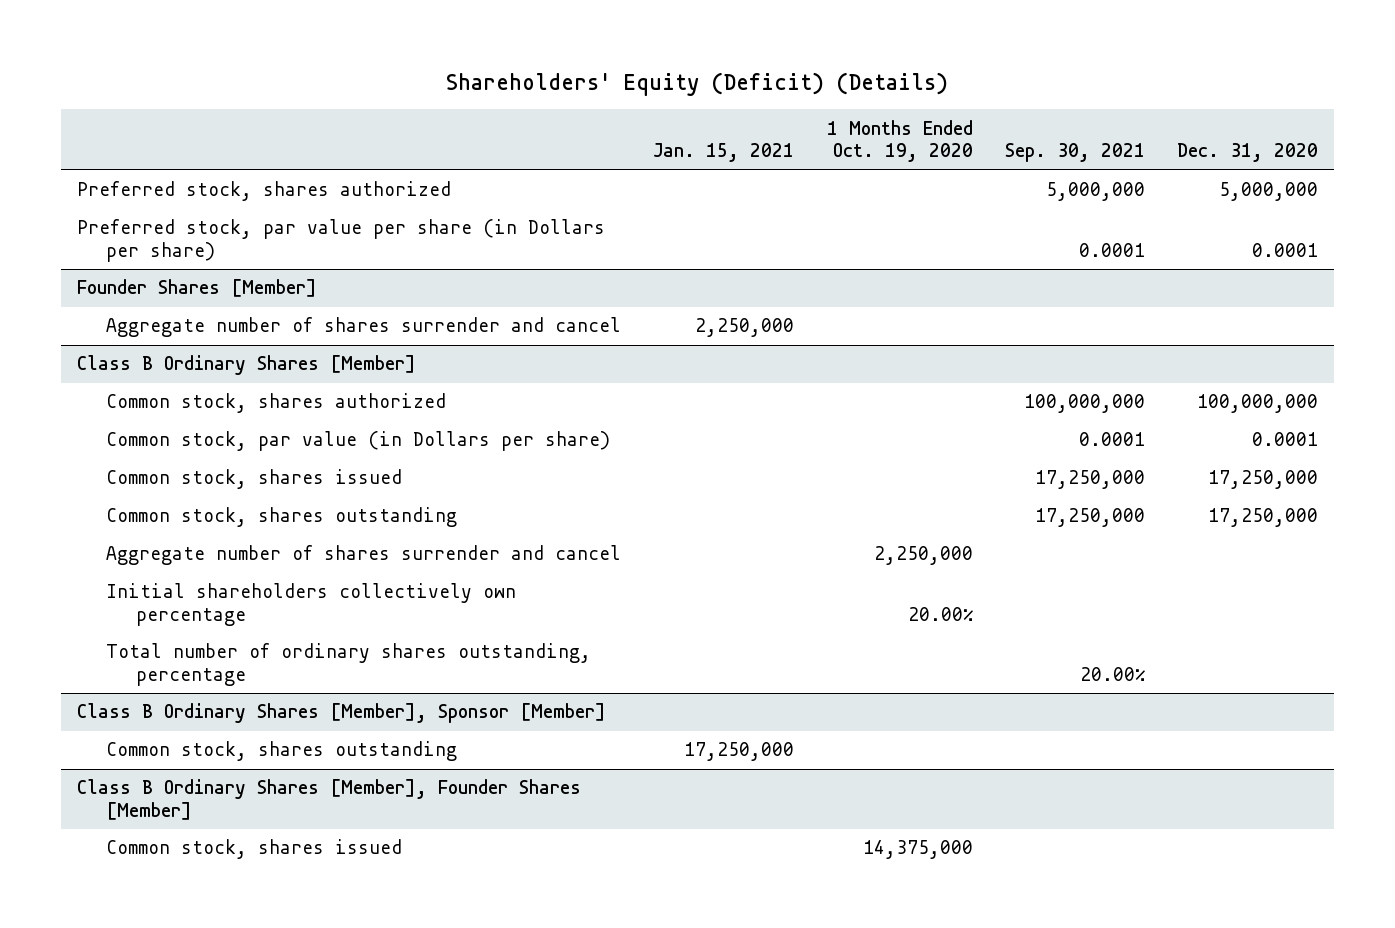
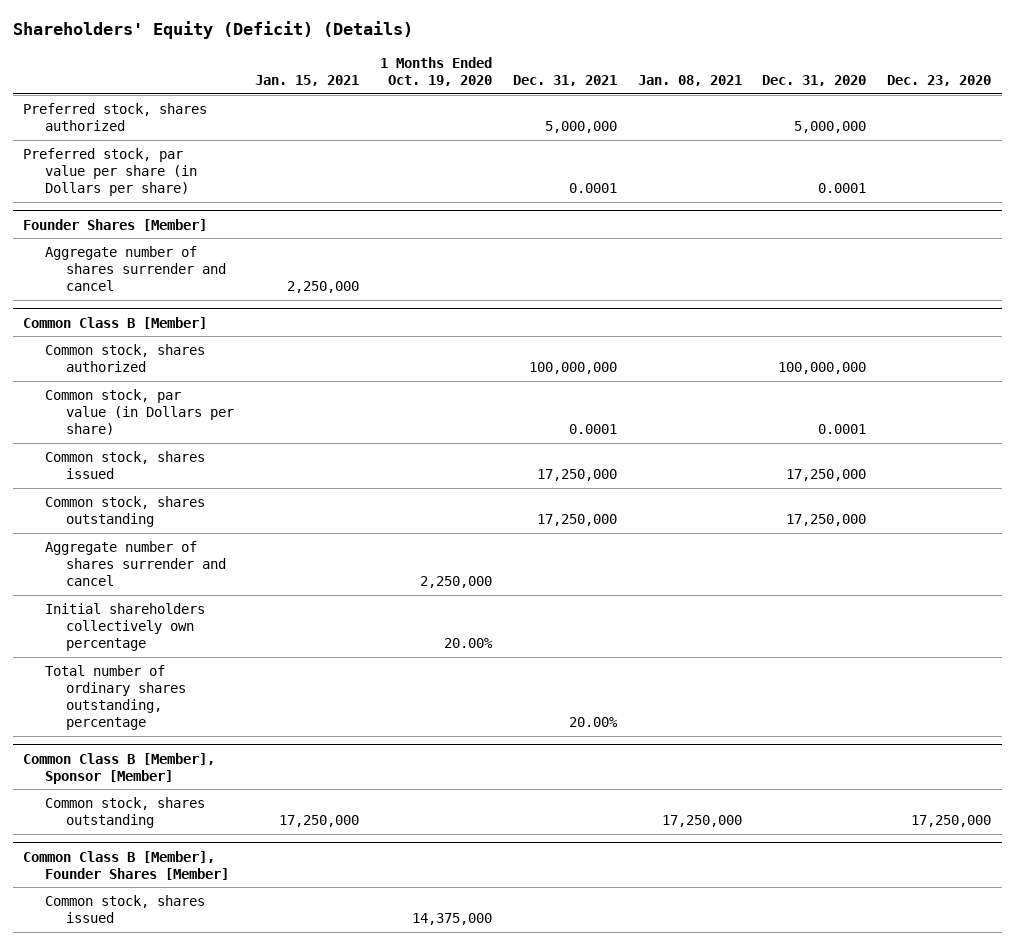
[1004,143,1145,163] Sep. 30, 2021 -> none
none -> [512,74,617,86] Dec. 31, 2021
none -> [637,74,742,86] Jan. 08, 2021
none -> [887,74,992,86] Dec. 23, 2020
[76,355,416,376] Class B Ordinary Shares [Member] -> [23,316,208,329] Common Class B [Member]
[76,703,606,724] Class B Ordinary Shares [Member], Sponsor [Member] -> [23,752,216,784] Common Class B [Member], Sponsor [Member]
[76,779,581,821] Class B Ordinary Shares [Member], Founder Shares [Member] -> [23,850,229,880] Common Class B [Member], Founder Shares [Member]

